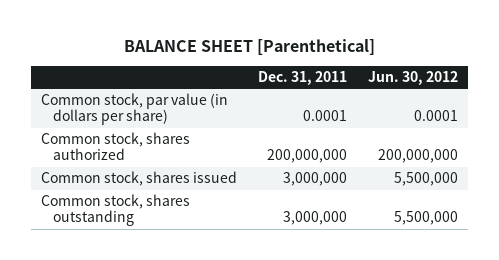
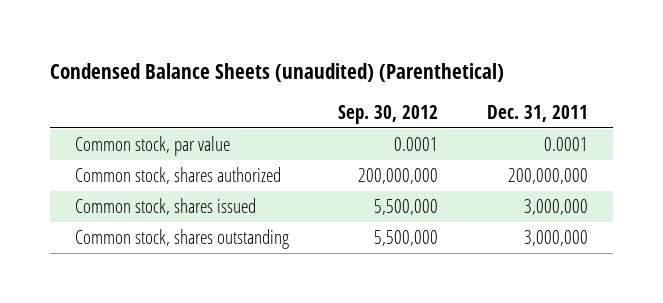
[123,39,375,56] BALANCE SHEET [Parenthetical] -> [50,62,505,82] Condensed Balance Sheets (unaudited) (Parenthetical)
[367,71,458,86] Jun. 30, 2012 -> none
none -> [338,104,439,124] Sep. 30, 2012
[41,93,229,126] Common stock, par value (in dollars per share) -> [74,135,230,156] Common stock, par value

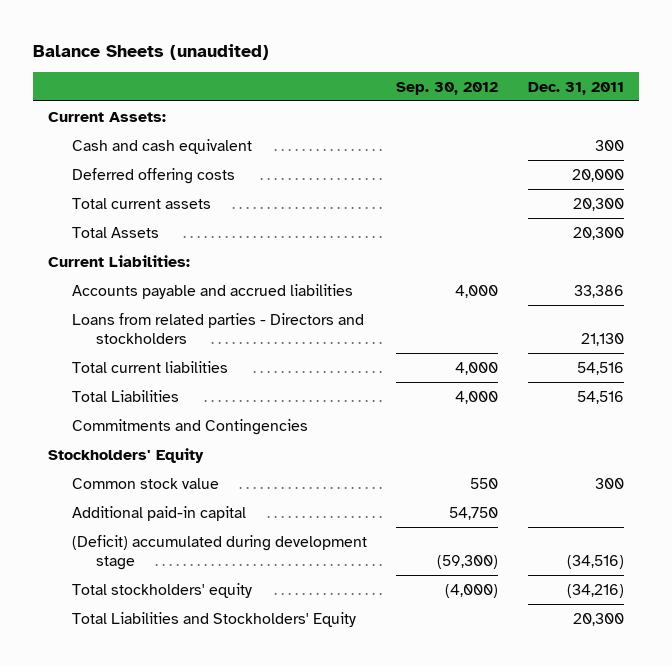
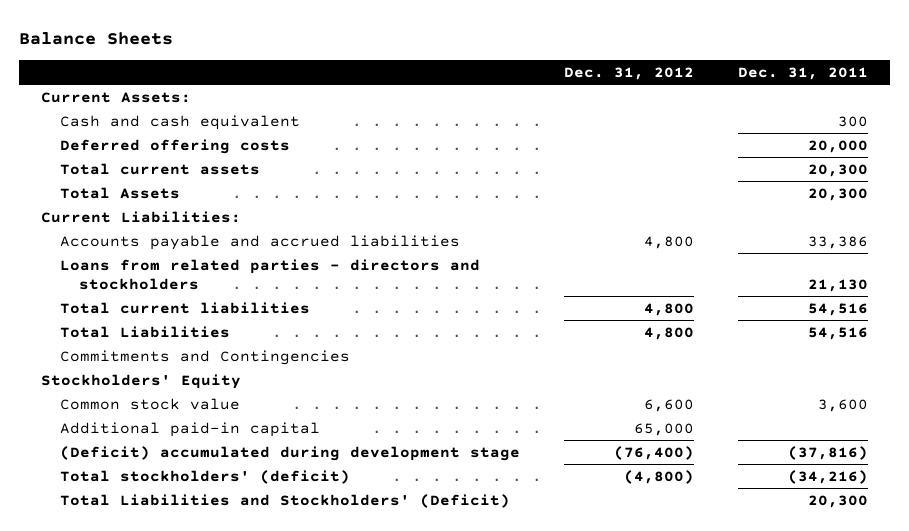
[33,43,270,60] Balance Sheets (unaudited) -> [18,31,173,45] Balance Sheets
[396,81,499,95] Sep. 30, 2012 -> none
none -> [563,66,694,80] Dec. 31, 2012
[71,312,364,345] Loans from related parties - Directors and stockholders -> [59,258,480,290] Loans from related parties - directors and stockholders
[595,477,625,489] 300 -> [817,398,868,412] 3,600
[567,555,625,570] (34,516) -> [787,445,868,460] (37,816)
[71,582,252,598] Total stockholders' equity -> [59,469,350,484] Total stockholders' (deficit)
[71,611,356,627] Total Liabilities and Stockholders' Equity -> [59,493,510,508] Total Liabilities and Stockholders' (Deficit)

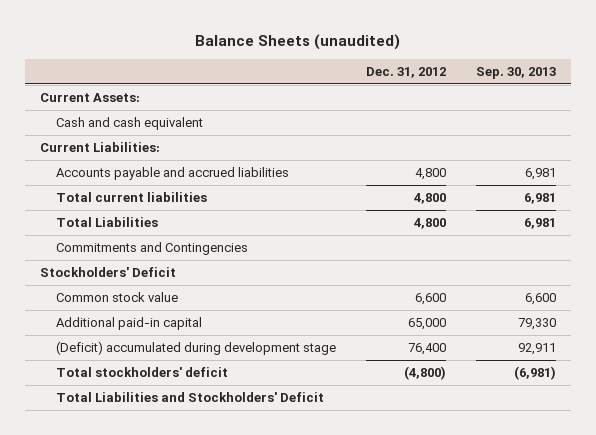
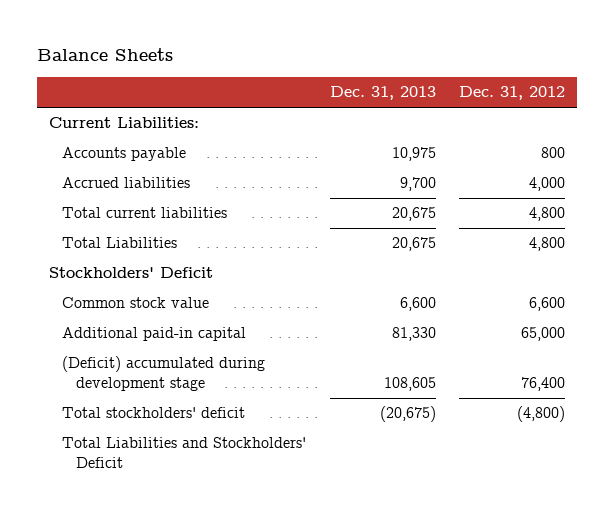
[194,33,400,50] Balance Sheets (unaudited) -> [37,48,174,62] Balance Sheets
[475,66,556,79] Sep. 30, 2013 -> none
none -> [329,86,436,101] Dec. 31, 2013
[40,93,141,103] Current Assets: -> none
[55,117,203,131] Cash and cash equivalent -> none
[55,167,289,181] Accounts payable and accrued liabilities -> none
none -> [62,147,187,162] Accounts payable
none -> [62,177,191,189] Accrued liabilities
[55,242,248,256] Commitments and Contingencies -> none

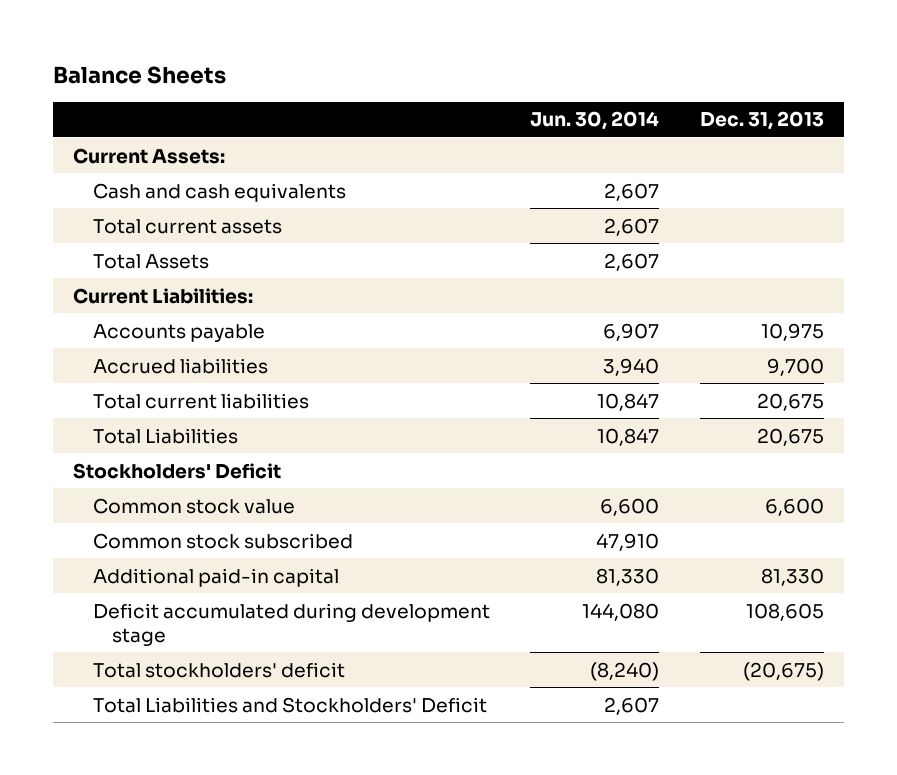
[459,86,566,101] Dec. 31, 2012 -> none
none -> [530,111,660,131] Jun. 30, 2014
none -> [73,147,226,164] Current Assets:
none -> [92,182,346,202] Cash and cash equivalents
none -> [92,218,282,234] Total current assets
none -> [92,253,209,269] Total Assets
none -> [92,532,353,549] Common stock subscribed
[62,356,266,392] (Deficit) accumulated during development stage -> [92,602,490,646] Deficit accumulated during development stage

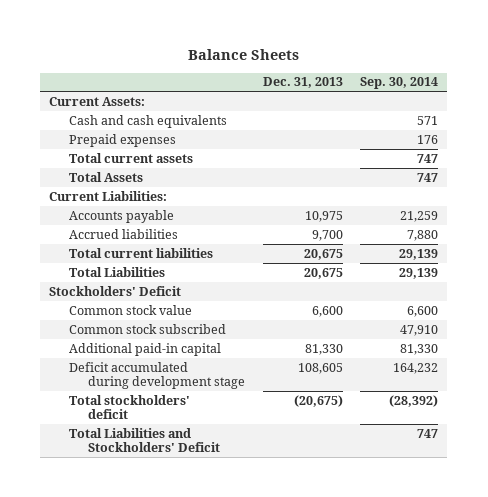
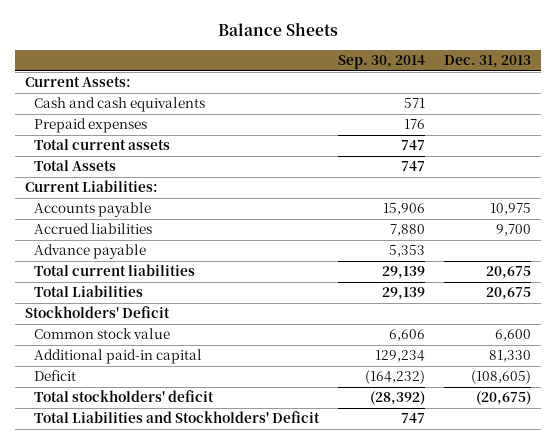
[400,210,439,222] 21,259 -> [383,203,426,216] 15,906
none -> [34,244,147,260] Advance payable
[68,323,226,334] Common stock subscribed -> none
[68,361,245,390] Deficit accumulated during development stage -> none
[407,305,439,317] 6,600 -> [389,329,426,342] 6,606
[400,343,439,355] 81,330 -> [375,350,426,363] 129,234
none -> [34,370,77,382] Deficit

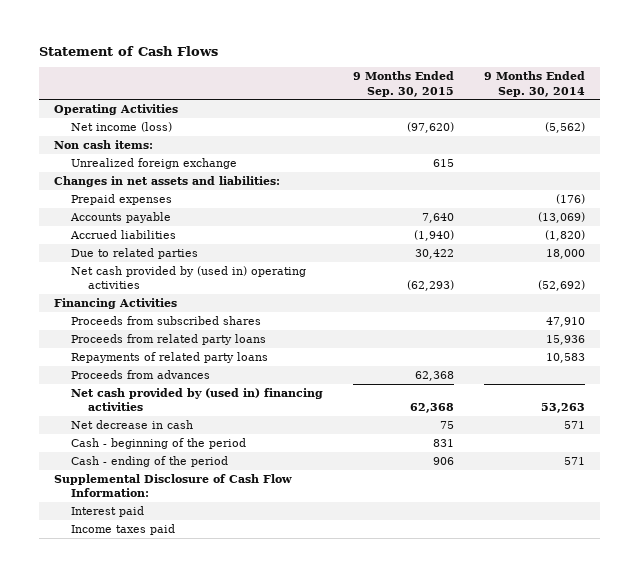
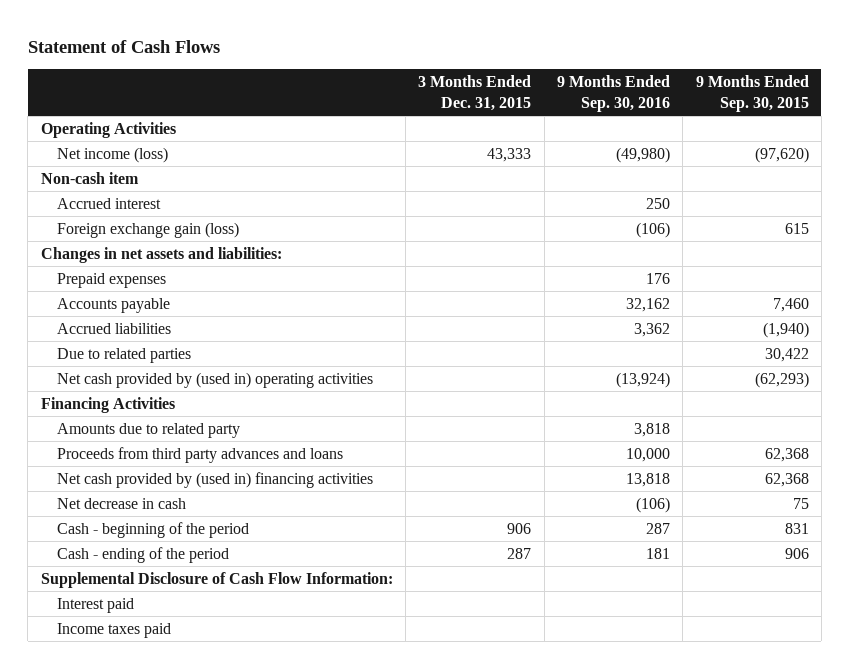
[483,71,585,97] 9 Months Ended Sep. 30, 2014 -> none
none -> [418,74,532,111] 3 Months Ended Dec. 31, 2015
none -> [556,74,670,112] 9 Months Ended Sep. 30, 2016
[53,139,153,149] Non cash items: -> [40,171,139,184] Non-cash item
none -> [57,197,162,209] Accrued interest
[70,157,237,169] Unrealized foreign exchange -> [57,221,240,238] Foreign exchange gain (loss)
[421,212,454,223] 7,640 -> [772,297,809,312] 7,460
[70,315,261,325] Proceeds from subscribed shares -> none
[70,351,268,363] Repayments of related party loans -> none
[70,333,266,345] Proceeds from related party loans -> [57,422,241,438] Amounts due to related party
[70,369,210,379] Proceeds from advances -> [57,446,344,463] Proceeds from third party advances and loans

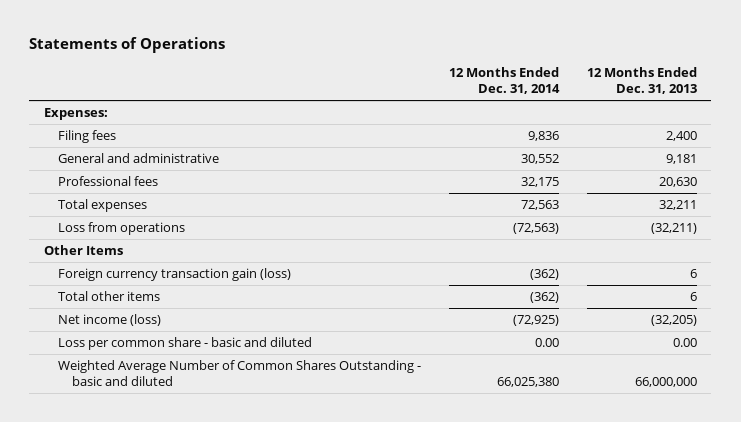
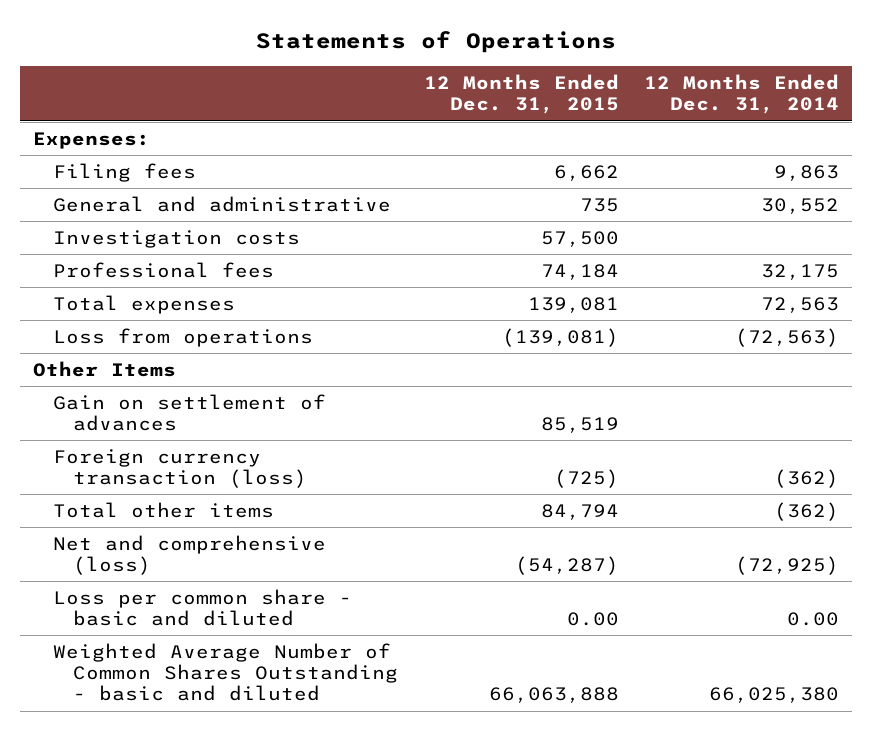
[587,67,698,95] 12 Months Ended Dec. 31, 2013 -> none
none -> [423,74,619,115] 12 Months Ended Dec. 31, 2015
[528,130,560,141] 9,836 -> [774,164,840,181] 9,863
none -> [53,229,301,248] Investigation costs
none -> [53,393,327,432] Gain on settlement of advances
[57,267,291,281] Foreign currency transaction gain (loss) -> [53,448,308,489] Foreign currency transaction (loss)
[57,313,161,326] Net income (loss) -> [53,534,327,576] Net and comprehensive (loss)

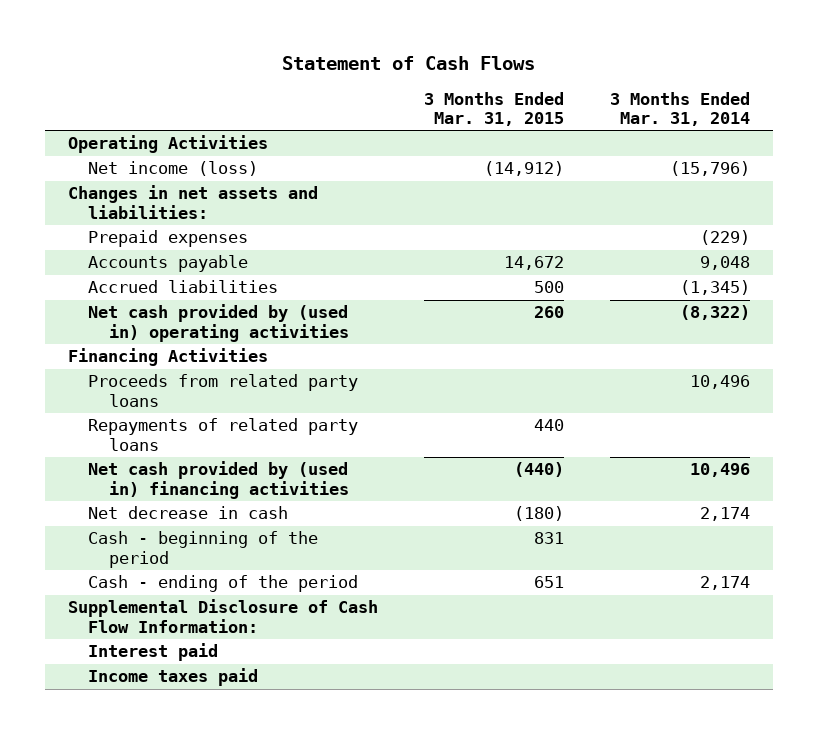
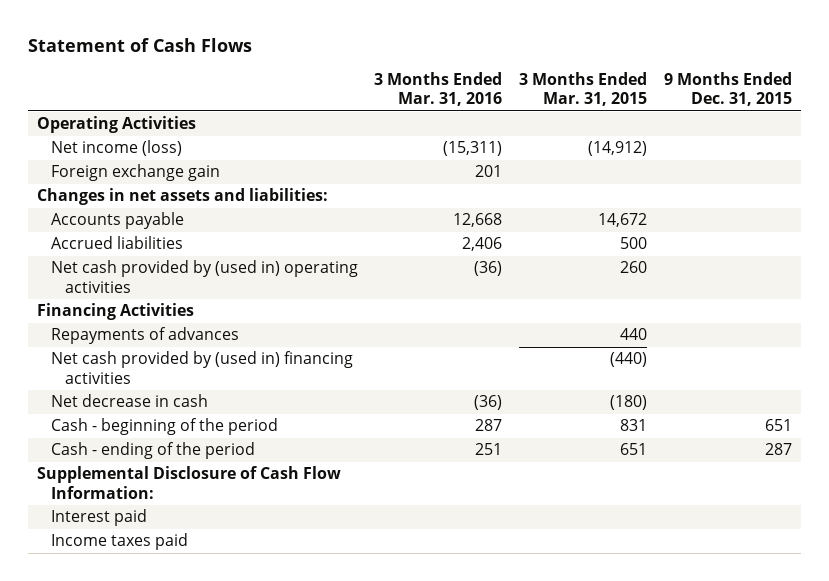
[609,91,750,127] 3 Months Ended Mar. 31, 2014 -> none
none -> [374,72,503,107] 3 Months Ended Mar. 31, 2016
none -> [664,72,793,107] 9 Months Ended Dec. 31, 2015
none -> [50,164,220,182] Foreign exchange gain
[88,230,249,248] Prepaid expenses -> none
[88,374,359,407] Proceeds from related party loans -> none
[88,418,359,451] Repayments of related party loans -> none
none -> [50,327,239,345] Repayments of advances

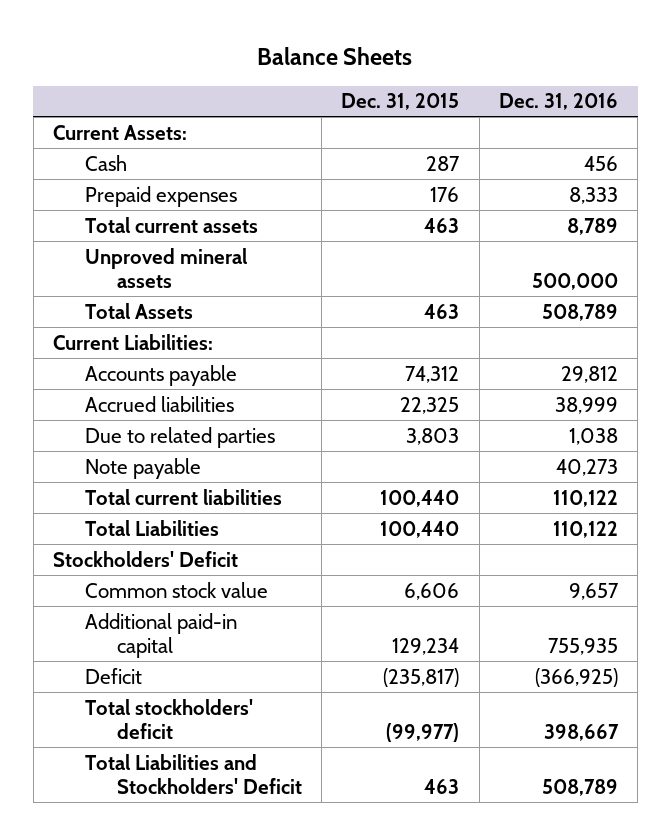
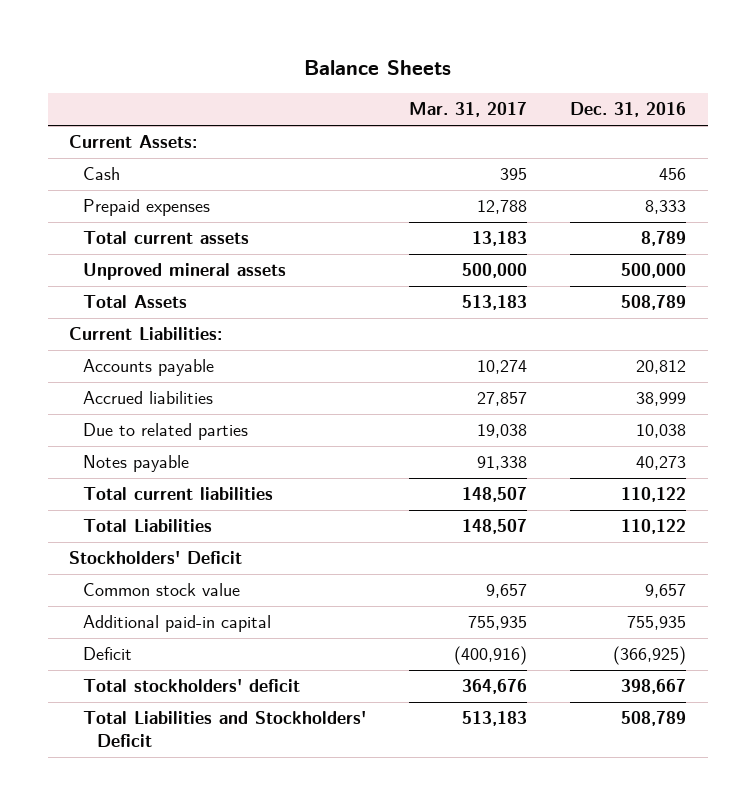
[341,93,460,111] Dec. 31, 2015 -> none
none -> [409,102,528,118] Mar. 31, 2017
[560,365,618,383] 29,812 -> [636,360,687,375] 20,812
[568,427,618,445] 1,038 -> [636,424,687,439] 10,038
[84,457,201,479] Note payable -> [83,455,190,473] Notes payable

